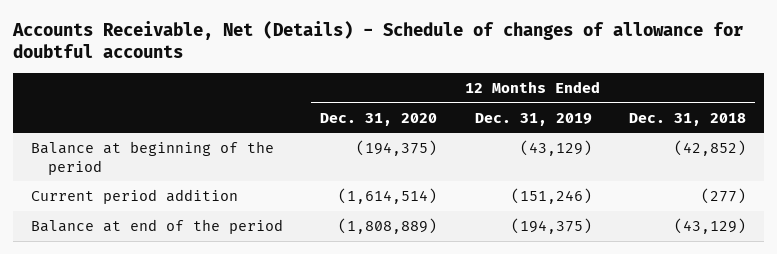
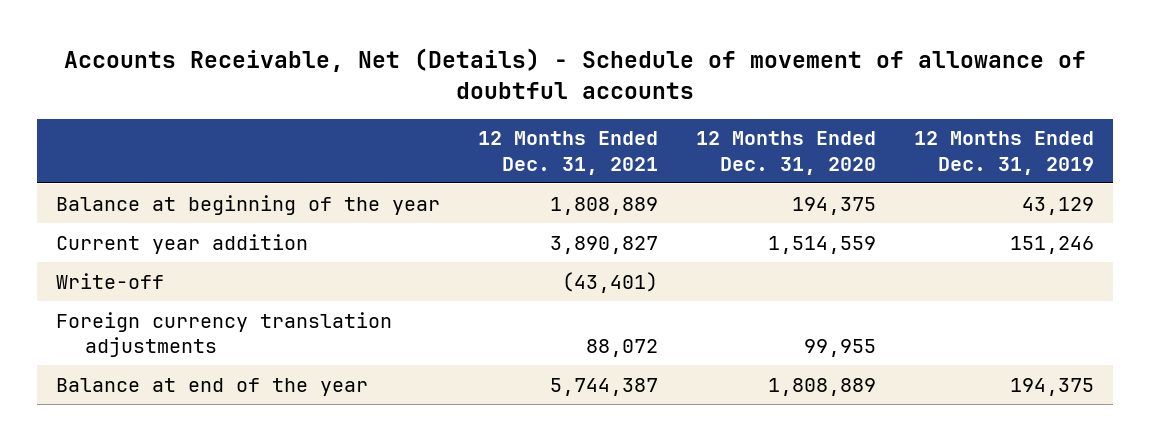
[11,20,743,59] Accounts Receivable, Net (Details) - Schedule of changes of allowance for doubtful accounts -> [64,48,1087,99] Accounts Receivable, Net (Details) - Schedule of movement of allowance of doubtful accounts
[628,112,746,126] Dec. 31, 2018 -> none
none -> [478,131,659,175] 12 Months Ended Dec. 31, 2021
[31,140,275,175] Balance at beginning of the period -> [56,194,441,215] Balance at beginning of the year
[356,139,438,156] (194,375) -> [791,196,876,215] 194,375
[519,139,592,156] (43,129) -> [1021,196,1094,215] 43,129
[31,188,239,204] Current period addition -> [56,233,309,254] Current year addition
[338,187,438,204] (1,614,514) -> [767,235,876,254] 1,514,559
[510,187,592,204] (151,246) -> [1009,235,1094,254] 151,246
none -> [56,272,165,289] Write-off
none -> [56,311,393,358] Foreign currency translation adjustments
[31,218,284,234] Balance at end of the period -> [56,377,369,396] Balance at end of the year
[338,217,438,234] (1,808,889) -> [767,377,876,396] 1,808,889
[510,217,592,234] (194,375) -> [1009,377,1094,396] 194,375

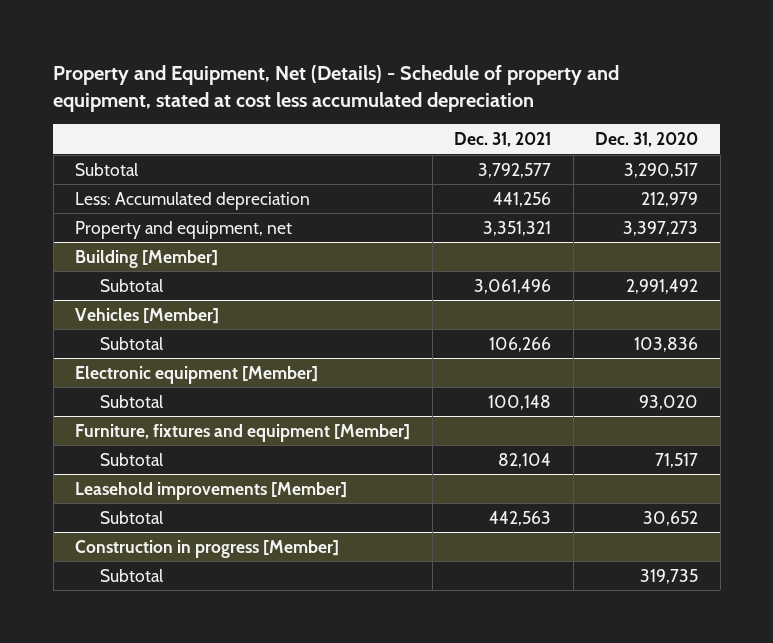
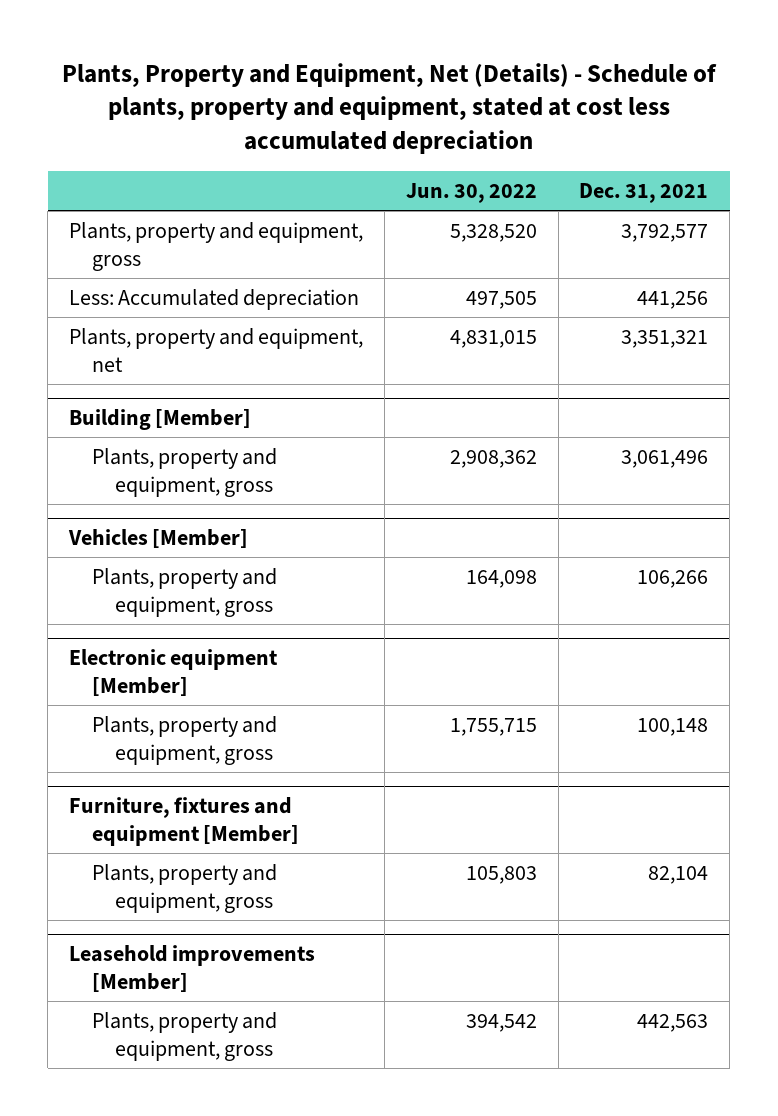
[53,65,620,113] Property and Equipment, Net (Details) - Schedule of property and equipment, stated at cost less accumulated depreciation -> [61,62,717,155] Plants, Property and Equipment, Net (Details) - Schedule of plants, property and equipment, stated at cost less accumulated depreciation
[595,132,699,148] Dec. 31, 2020 -> none
none -> [405,182,537,203] Jun. 30, 2022
[75,162,139,176] Subtotal -> [69,221,364,271] Plants, property and equipment, gross
[75,220,293,239] Property and equipment, net -> [69,327,364,372] Plants, property and equipment, net
[99,278,163,292] Subtotal -> [91,447,277,497] Plants, property and equipment, gross
[99,336,163,350] Subtotal -> [91,567,277,617] Plants, property and equipment, gross
[99,394,163,408] Subtotal -> [91,715,277,765] Plants, property and equipment, gross
[99,452,163,466] Subtotal -> [91,863,277,913] Plants, property and equipment, gross
[75,539,340,558] Construction in progress [Member] -> none
[99,568,163,582] Subtotal -> none
[99,510,163,524] Subtotal -> [91,1011,277,1061] Plants, property and equipment, gross

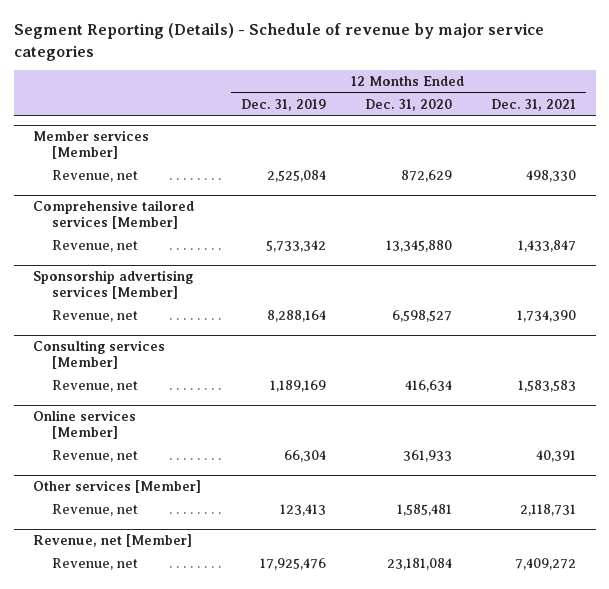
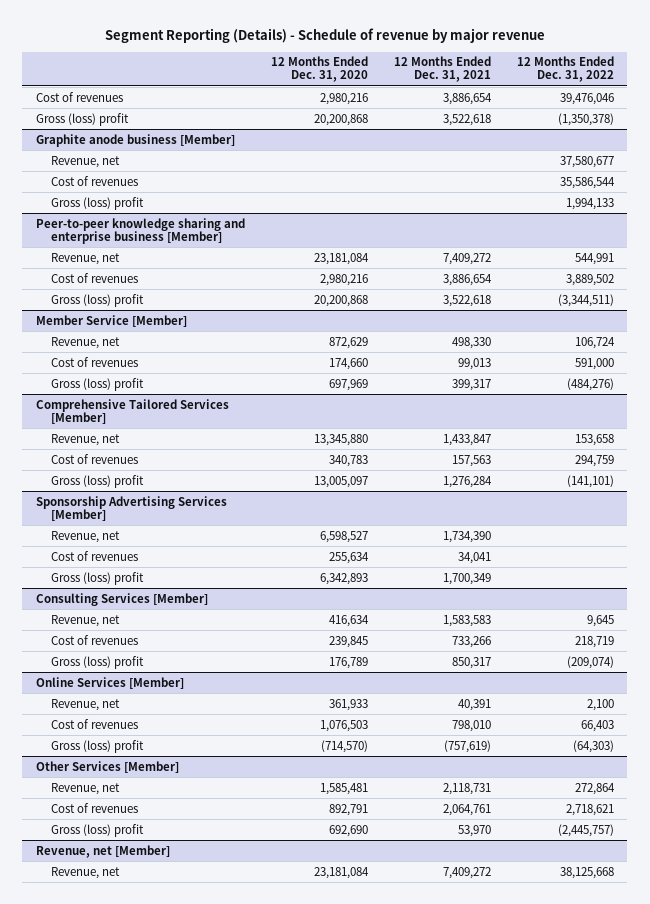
[13,23,544,61] Segment Reporting (Details) - Schedule of revenue by major service categories -> [104,28,545,44] Segment Reporting (Details) - Schedule of revenue by major revenue
[240,99,326,112] Dec. 31, 2019 -> none
none -> [517,56,615,83] 12 Months Ended Dec. 31, 2022
none -> [35,91,123,102] Cost of revenues
none -> [35,112,129,126] Gross (loss) profit
none -> [35,133,235,147] Graphite anode business [Member]
none -> [50,155,120,168] Revenue, net
none -> [50,175,138,186] Cost of revenues
none -> [50,196,144,210] Gross (loss) profit
none -> [35,217,245,244] Peer-to-peer knowledge sharing and enterprise business [Member]
none -> [50,252,120,265] Revenue, net
none -> [50,272,138,283] Cost of revenues
none -> [50,293,144,307] Gross (loss) profit
[33,130,150,160] Member services [Member] -> [35,314,187,327] Member Service [Member]
none -> [50,356,138,367] Cost of revenues
none -> [50,377,144,391] Gross (loss) profit
[33,200,195,230] Comprehensive tailored services [Member] -> [35,398,229,424] Comprehensive Tailored Services [Member]
none -> [50,453,138,464] Cost of revenues
none -> [50,474,144,488] Gross (loss) profit
[33,270,194,300] Sponsorship advertising services [Member] -> [35,495,227,521] Sponsorship Advertising Services [Member]
none -> [50,550,138,561] Cost of revenues
none -> [50,571,144,585] Gross (loss) profit
[33,340,166,370] Consulting services [Member] -> [35,592,208,606] Consulting Services [Member]
none -> [50,634,138,645] Cost of revenues
none -> [50,655,144,669] Gross (loss) profit
[33,410,137,440] Online services [Member] -> [35,676,184,689] Online Services [Member]
none -> [50,718,138,729] Cost of revenues
none -> [50,739,144,753] Gross (loss) profit
[33,480,202,494] Other services [Member] -> [35,760,179,773] Other Services [Member]
none -> [50,802,138,813] Cost of revenues
none -> [50,823,144,837] Gross (loss) profit

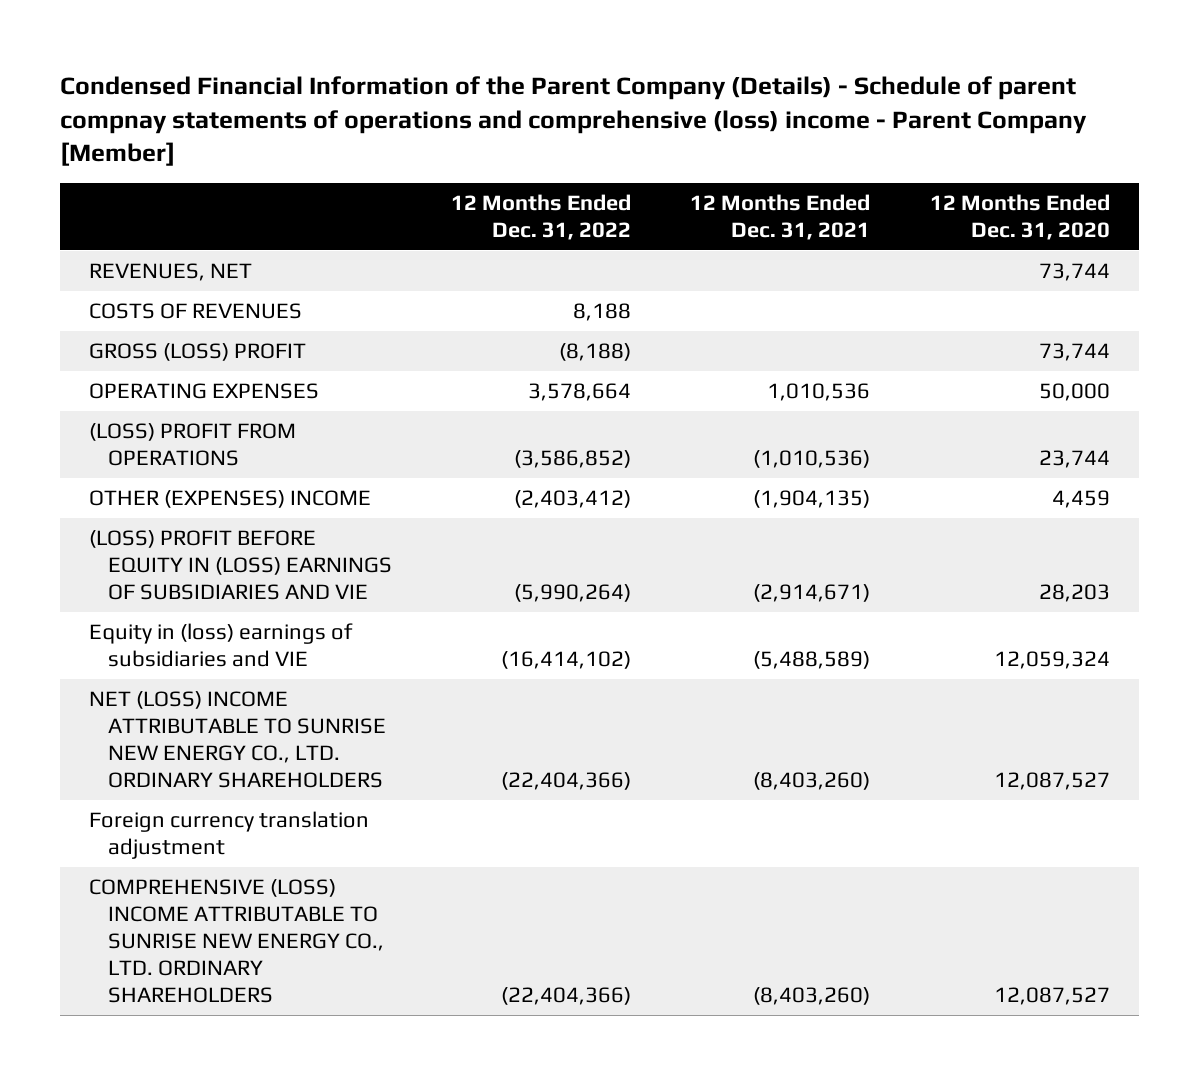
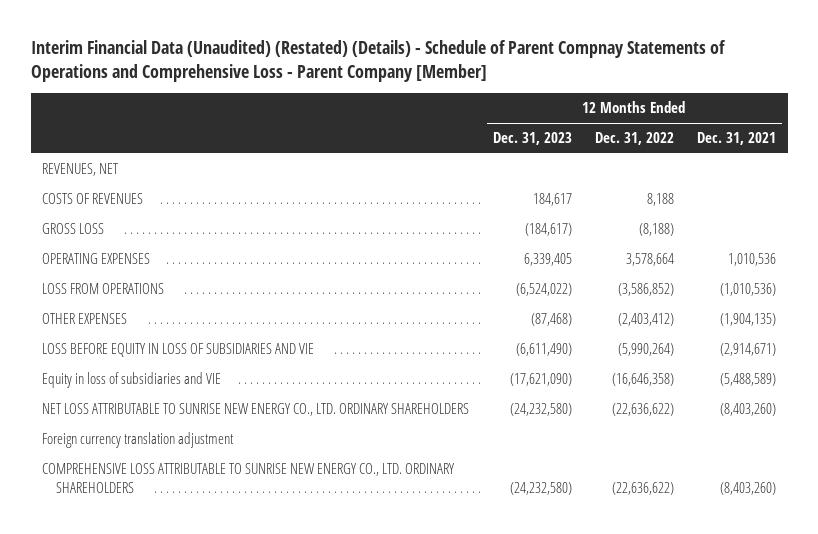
[59,75,1087,167] Condensed Financial Information of the Parent Company (Details) - Schedule of parent compnay statements of operations and comprehensive (loss) income - Parent Company [Member] -> [30,40,726,82] Interim Financial Data (Unaudited) (Restated) (Details) - Schedule of Parent Compnay Statements of Operations and Comprehensive Loss - Parent Company [Member]
[929,194,1110,241] 12 Months Ended Dec. 31, 2020 -> none
none -> [492,132,572,146] Dec. 31, 2023
[89,342,307,361] GROSS (LOSS) PROFIT -> [42,223,105,235] GROSS LOSS
[89,422,297,467] (LOSS) PROFIT FROM OPERATIONS -> [42,283,165,295] LOSS FROM OPERATIONS
[89,489,372,508] OTHER (EXPENSES) INCOME -> [42,313,128,325] OTHER EXPENSES
[89,529,393,601] (LOSS) PROFIT BEFORE EQUITY IN (LOSS) EARNINGS OF SUBSIDIARIES AND VIE -> [42,343,315,358] LOSS BEFORE EQUITY IN LOSS OF SUBSIDIARIES AND VIE
[89,622,354,668] Equity in (loss) earnings of subsidiaries and VIE -> [42,372,222,389] Equity in loss of subsidiaries and VIE
[501,651,632,670] (16,414,102) -> [611,373,674,387] (16,646,358)
[89,690,387,789] NET (LOSS) INCOME ATTRIBUTABLE TO SUNRISE NEW ENERGY CO., LTD. ORDINARY SHAREHOLDERS -> [42,403,470,417] NET LOSS ATTRIBUTABLE TO SUNRISE NEW ENERGY CO., LTD. ORDINARY SHAREHOLDERS
[501,772,632,791] (22,404,366) -> [611,403,674,417] (22,636,622)
[89,878,385,1004] COMPREHENSIVE (LOSS) INCOME ATTRIBUTABLE TO SUNRISE NEW ENERGY CO., LTD. ORDINARY SHAREHOLDERS -> [42,463,456,493] COMPREHENSIVE LOSS ATTRIBUTABLE TO SUNRISE NEW ENERGY CO., LTD. ORDINARY SHAREHOLDERS
[501,987,632,1006] (22,404,366) -> [611,481,674,495] (22,636,622)

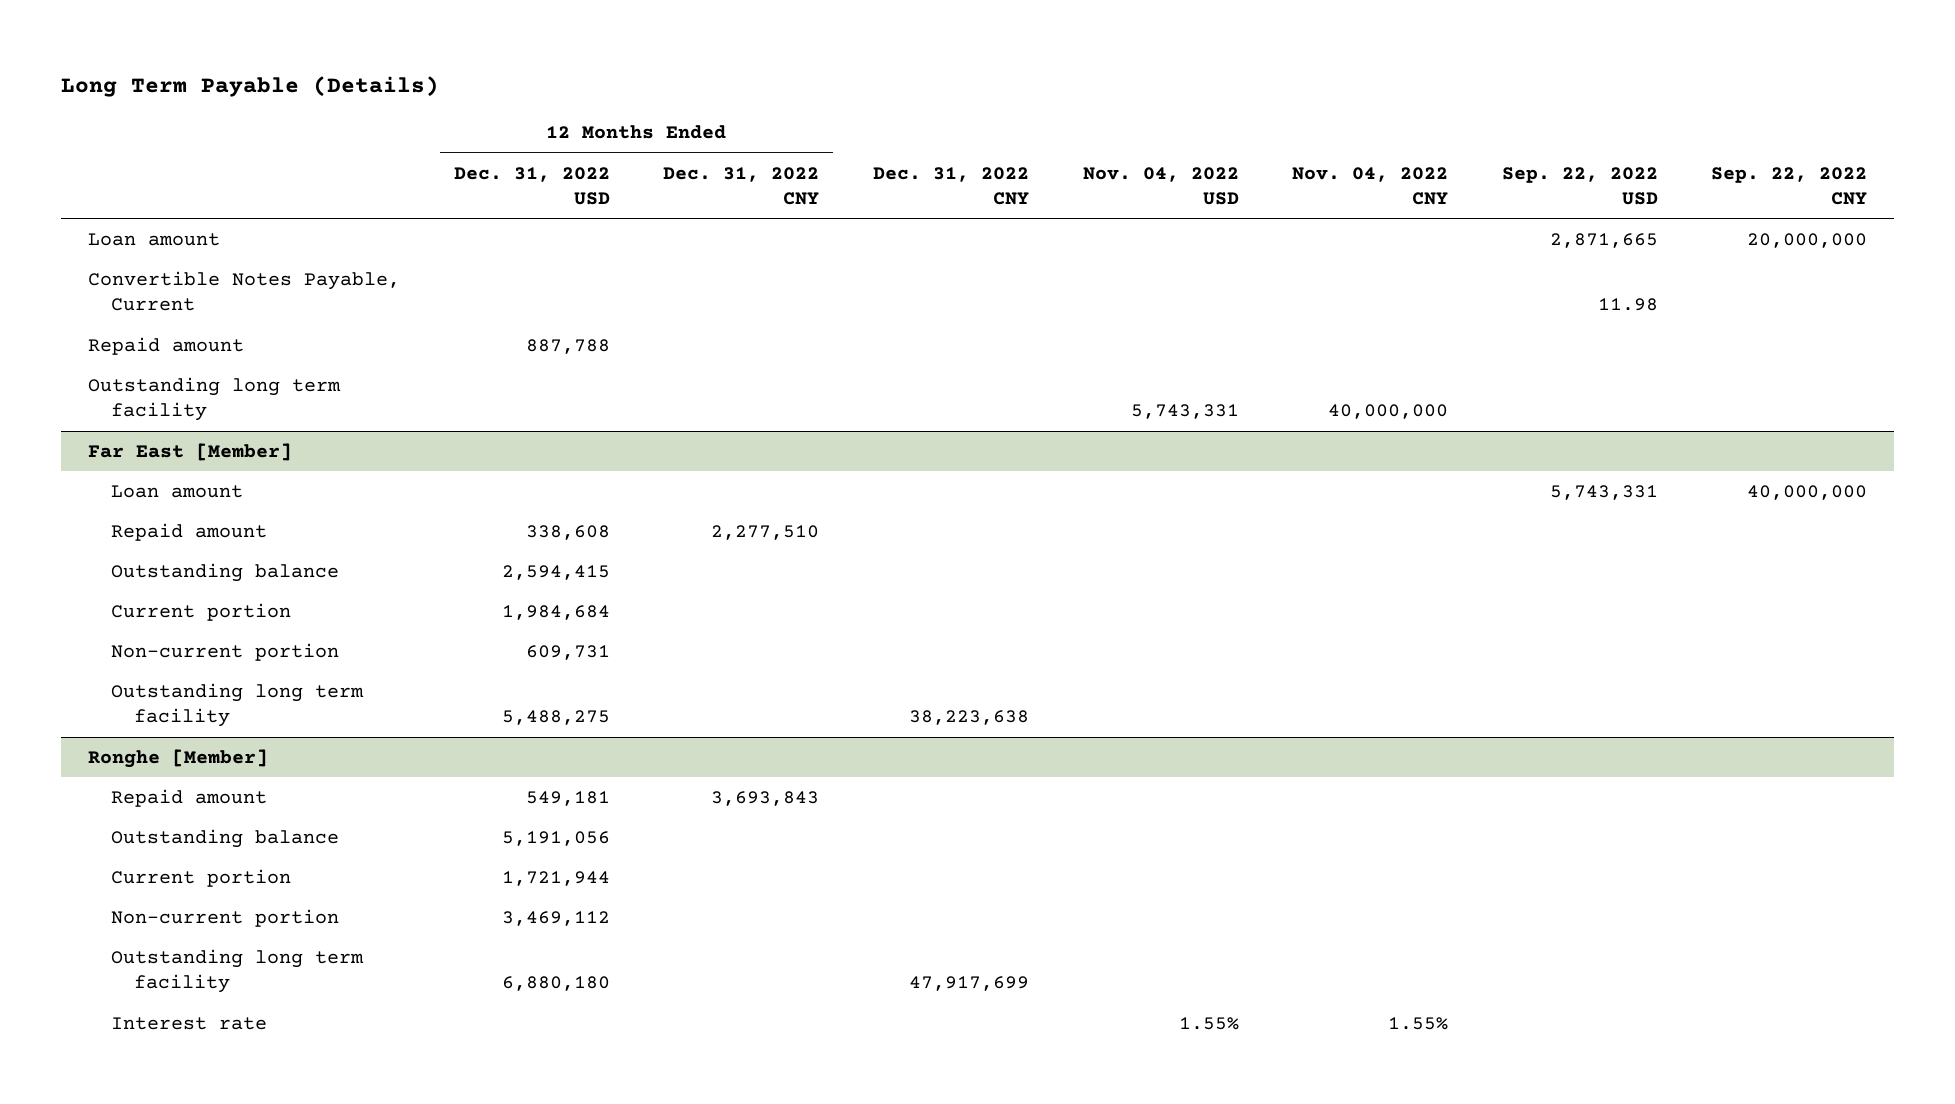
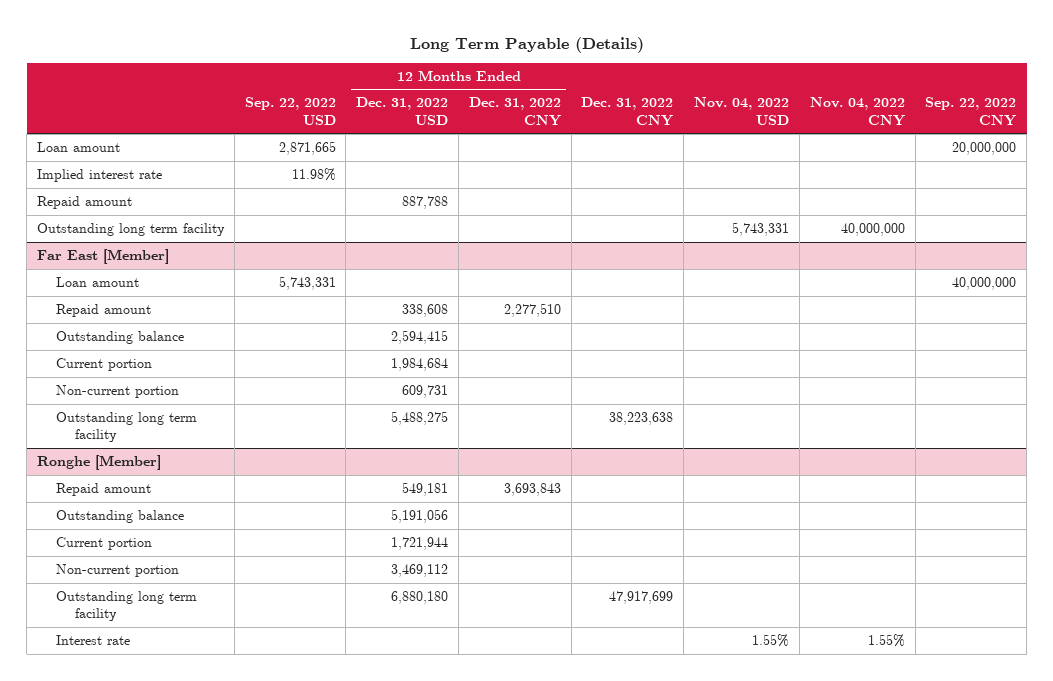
[87,270,400,312] Convertible Notes Payable, Current -> none
none -> [37,169,163,183] Implied interest rate

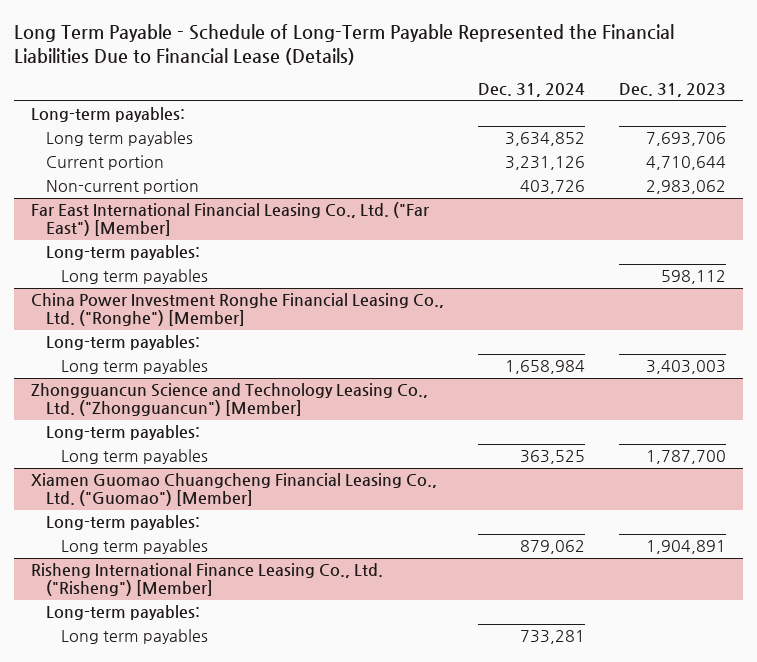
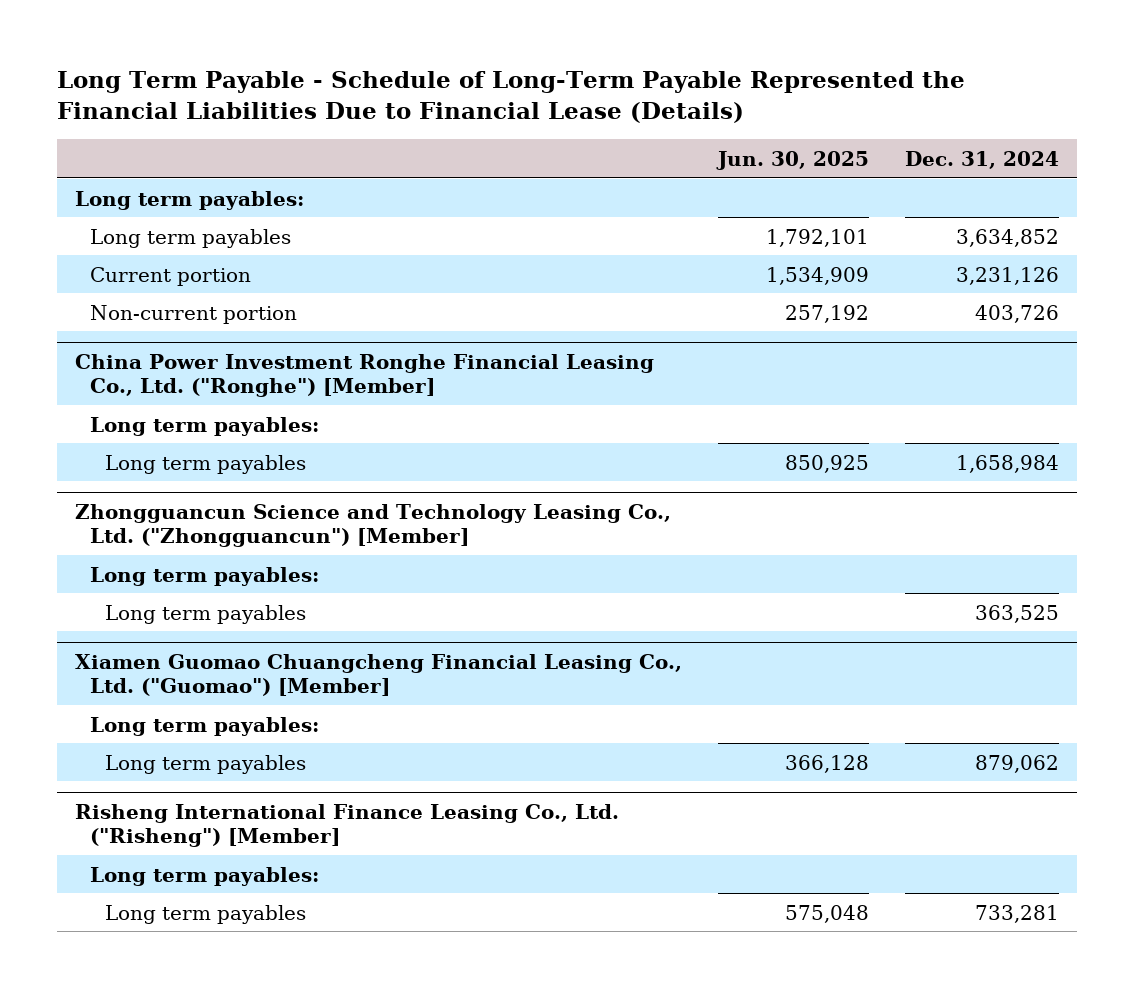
[618,83,726,98] Dec. 31, 2023 -> none
none -> [715,150,869,170] Jun. 30, 2025
[31,107,186,123] Long-term payables: -> [74,190,304,210] Long term payables:
[31,202,430,237] Far East International Financial Leasing Co., Ltd. ("Far East") [Member] -> none
[46,245,201,261] Long-term payables: -> none
[60,269,208,285] Long term payables -> none
[46,335,201,351] Long-term payables: -> [89,416,319,436] Long term payables:
[46,425,201,441] Long-term payables: -> [89,566,319,586] Long term payables:
[46,515,201,531] Long-term payables: -> [89,716,319,736] Long term payables:
[46,605,201,621] Long-term payables: -> [89,866,319,886] Long term payables:

